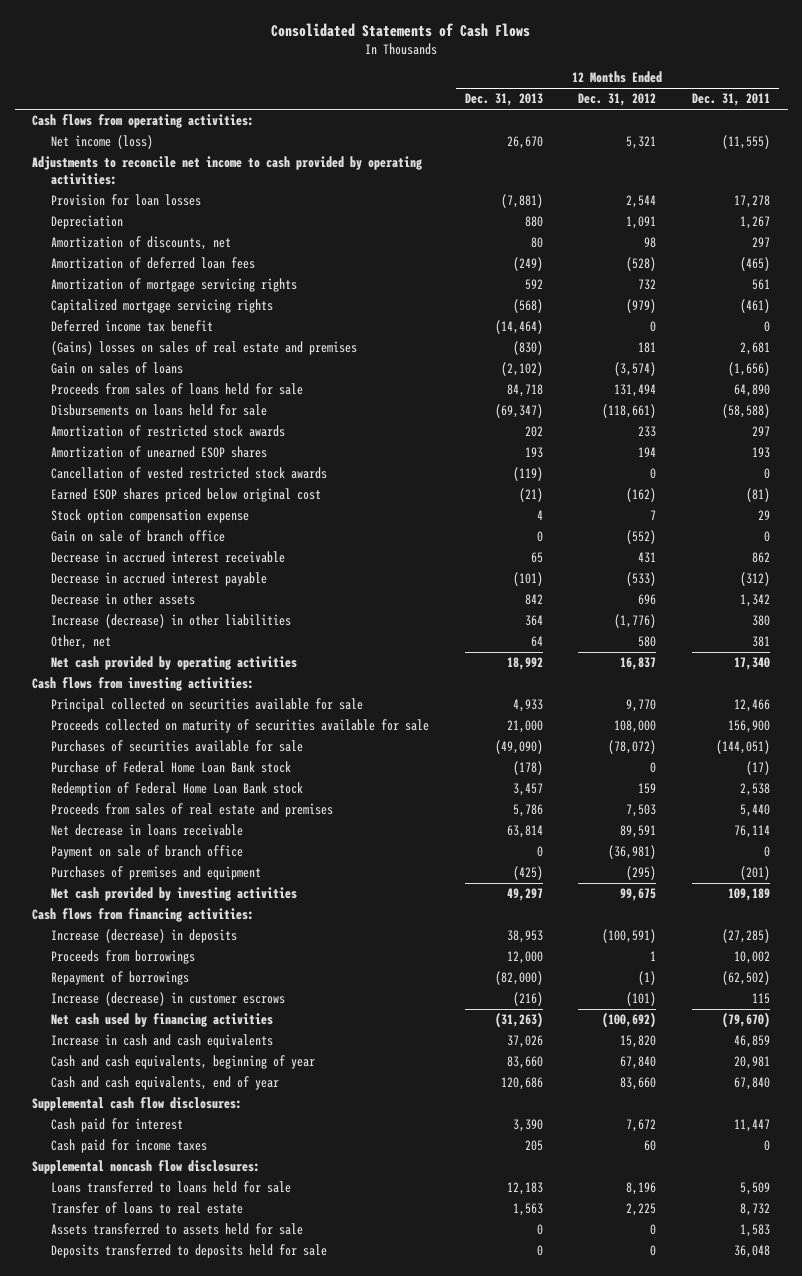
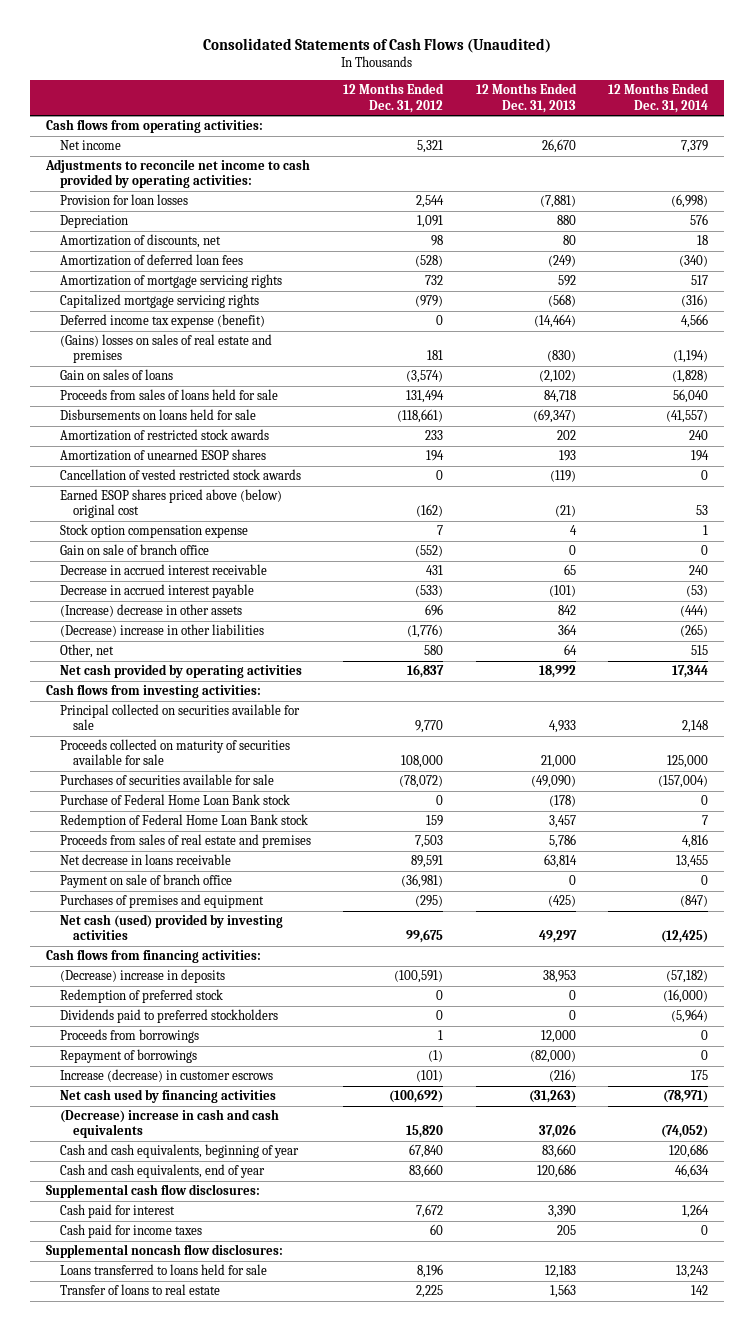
[271,22,531,37] Consolidated Statements of Cash Flows -> [203,38,552,54] Consolidated Statements of Cash Flows (Unaudited)
[691,93,770,107] Dec. 31, 2011 -> none
none -> [608,83,710,113] 12 Months Ended Dec. 31, 2014
[51,135,154,150] Net income (loss) -> [59,140,121,151] Net income
[51,320,214,333] Deferred income tax benefit -> [59,314,265,329] Deferred income tax expense (benefit)
[51,488,322,503] Earned ESOP shares priced below original cost -> [59,489,282,519] Earned ESOP shares priced above (below) original cost
[51,593,196,606] Decrease in other assets -> [59,604,242,618] (Increase) decrease in other assets
[51,614,292,629] Increase (decrease) in other liabilities -> [59,624,264,638] (Decrease) increase in other liabilities
[51,887,298,902] Net cash provided by investing activities -> [59,914,283,941] Net cash (used) provided by investing activities
[51,929,238,944] Increase (decrease) in deposits -> [59,969,225,984] (Decrease) increase in deposits
none -> [59,989,223,1004] Redemption of preferred stock
none -> [59,1009,278,1024] Dividends paid to preferred stockholders
[51,1034,274,1049] Increase in cash and cash equivalents -> [59,1109,279,1139] (Decrease) increase in cash and cash equivalents
[51,1223,304,1236] Assets transferred to assets held for sale -> none
[51,1244,328,1259] Deposits transferred to deposits held for sale -> none

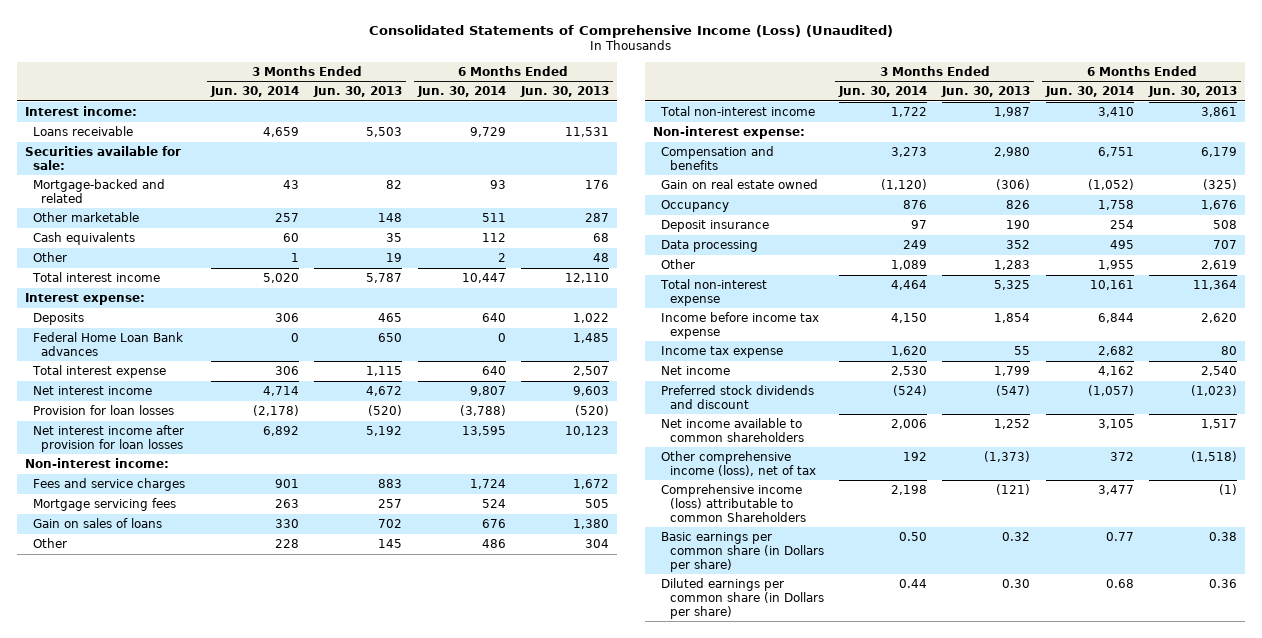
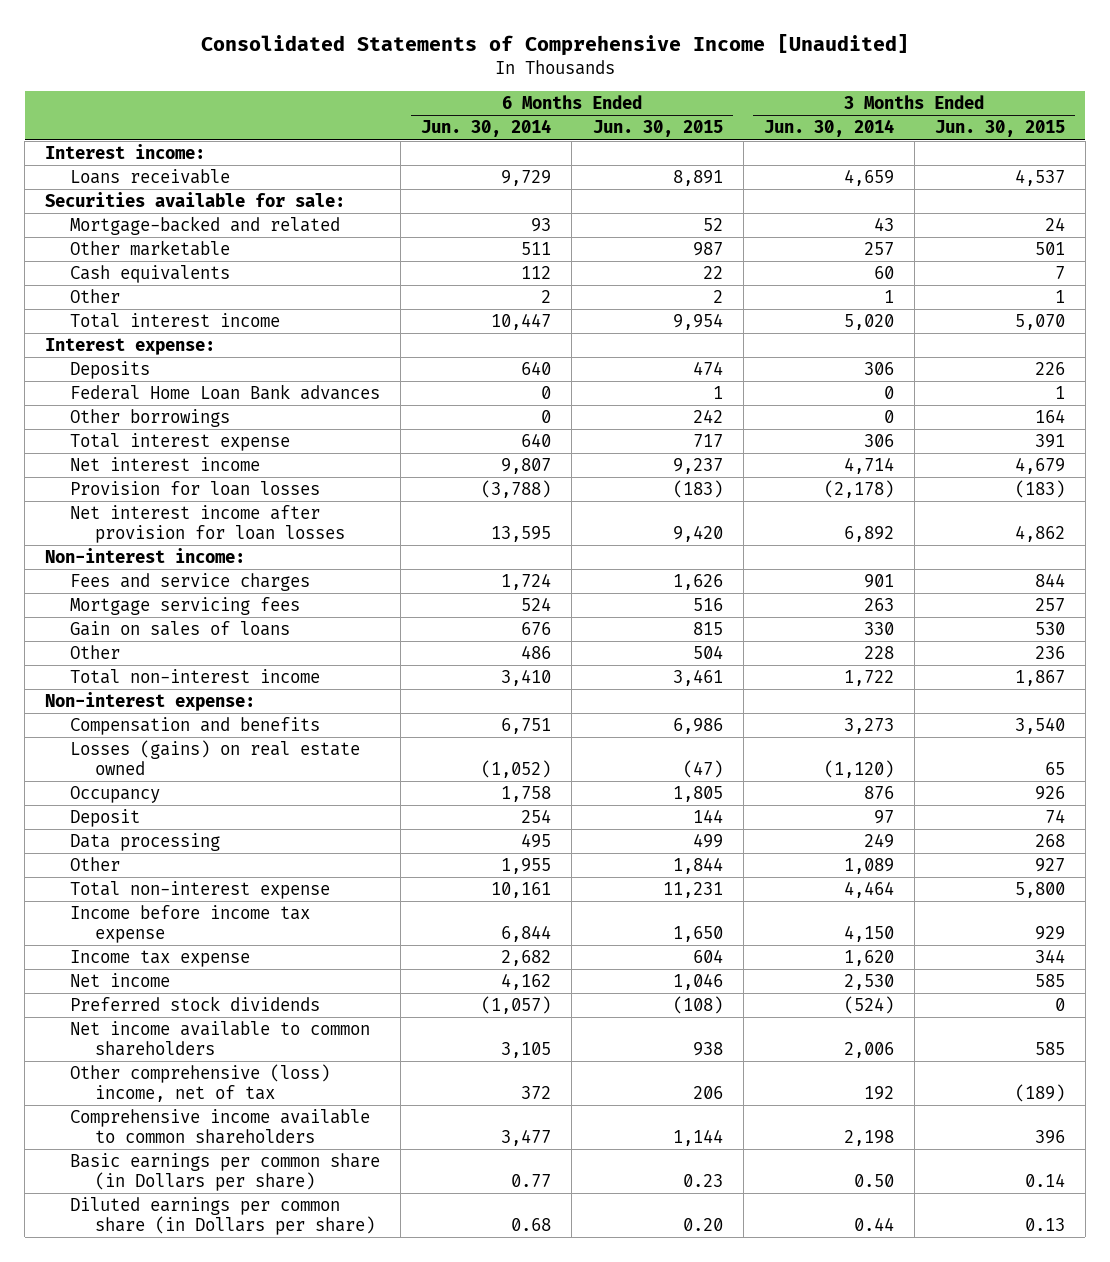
[369,25,894,39] Consolidated Statements of Comprehensive Income (Loss) (Unaudited) -> [200,33,909,56] Consolidated Statements of Comprehensive Income [Unaudited]
[313,86,403,98] Jun. 30, 2013 -> none
[520,86,610,98] Jun. 30, 2013 -> none
none -> [592,120,723,138] Jun. 30, 2015
none -> [934,120,1065,138] Jun. 30, 2015
none -> [70,409,231,428] Other borrowings
[661,178,819,189] Gain on real estate owned -> [70,740,361,775] Losses (gains) on real estate owned
[661,219,770,232] Deposit insurance -> [70,809,141,828] Deposit
[661,384,815,409] Preferred stock dividends and discount -> [70,996,321,1012] Preferred stock dividends
[661,450,816,476] Other comprehensive income (loss), net of tax -> [70,1064,331,1102] Other comprehensive (loss) income, net of tax
[661,483,806,522] Comprehensive income (loss) attributable to common Shareholders -> [70,1109,371,1144] Comprehensive income available to common shareholders

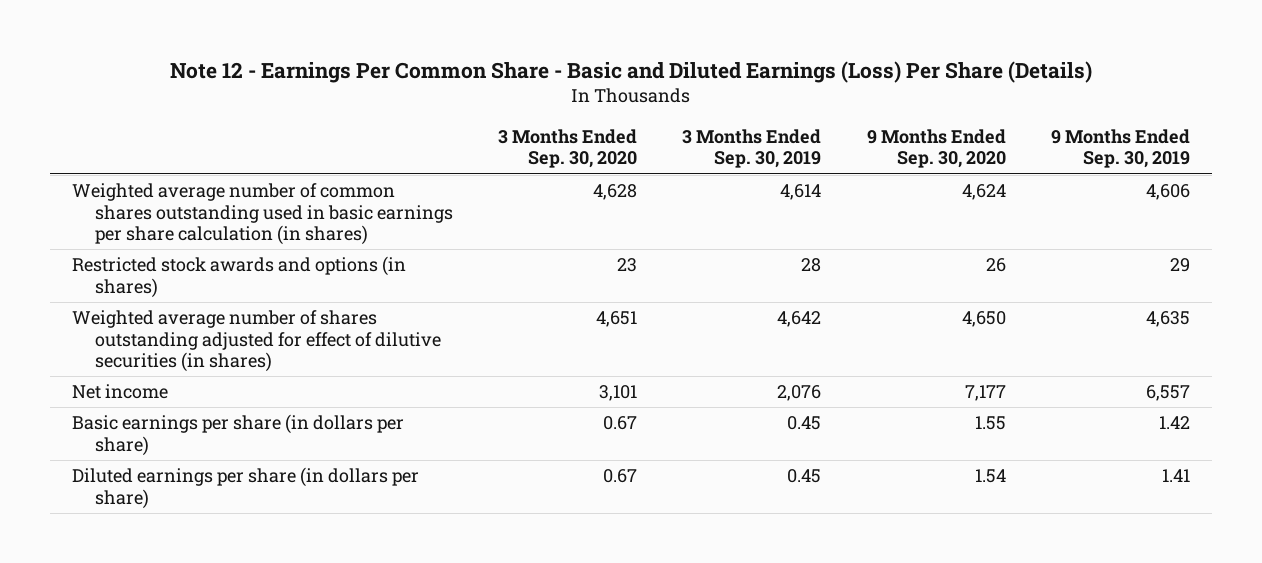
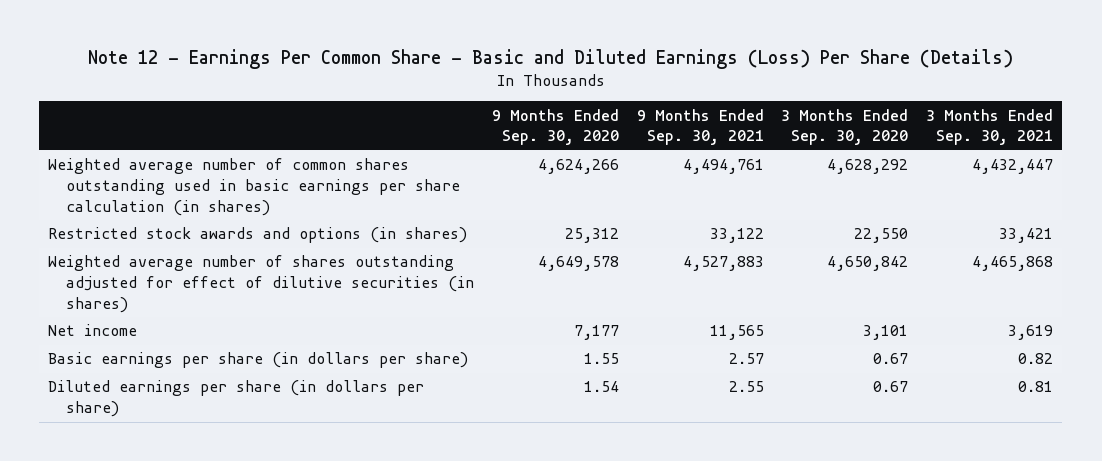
[682,128,822,169] 3 Months Ended Sep. 30, 2019 -> none
[1050,128,1190,169] 9 Months Ended Sep. 30, 2019 -> none
none -> [636,108,764,146] 9 Months Ended Sep. 30, 2021
none -> [926,108,1054,146] 3 Months Ended Sep. 30, 2021
[593,184,638,201] 4,628 -> [827,159,909,175] 4,628,292
[961,184,1006,201] 4,624 -> [537,159,619,175] 4,624,266
[617,258,638,273] 23 -> [854,228,909,244] 22,550
[985,258,1006,273] 26 -> [564,228,619,244] 25,312
[596,311,638,328] 4,651 -> [827,256,909,272] 4,650,842
[961,311,1006,328] 4,650 -> [537,256,619,272] 4,649,578

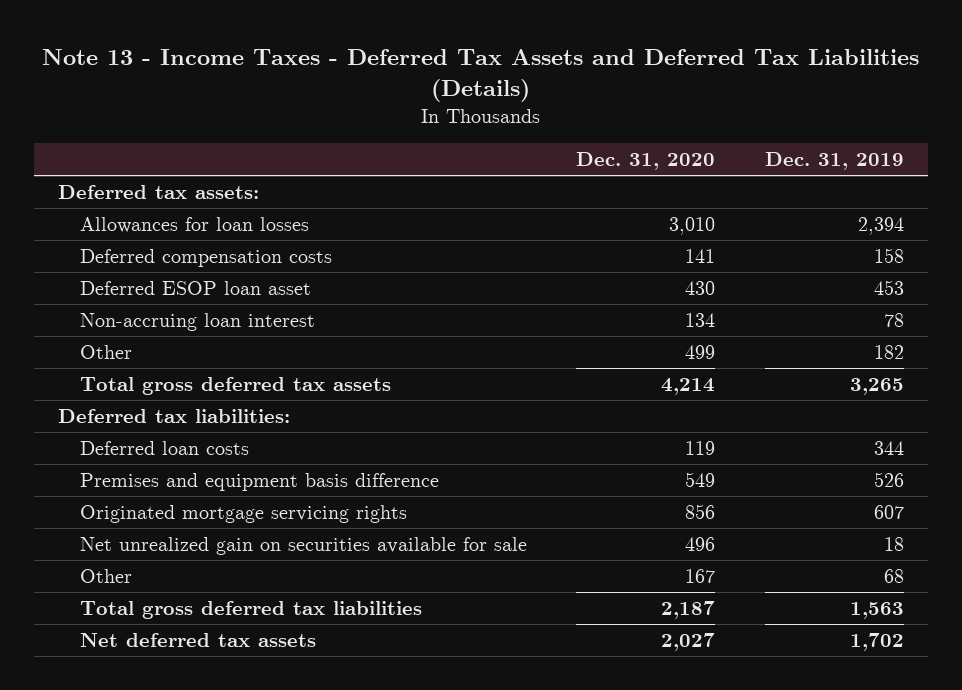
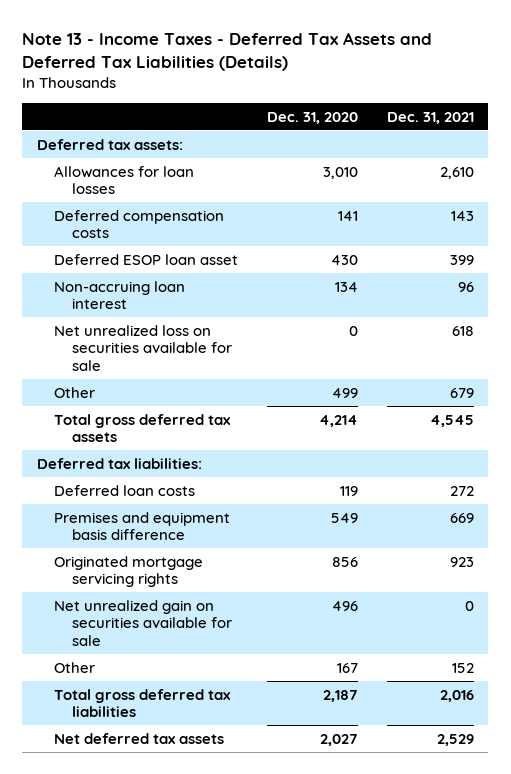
[764,152,904,171] Dec. 31, 2019 -> none
none -> [386,111,474,124] Dec. 31, 2021
none -> [54,324,233,372] Net unrealized loss on securities available for sale

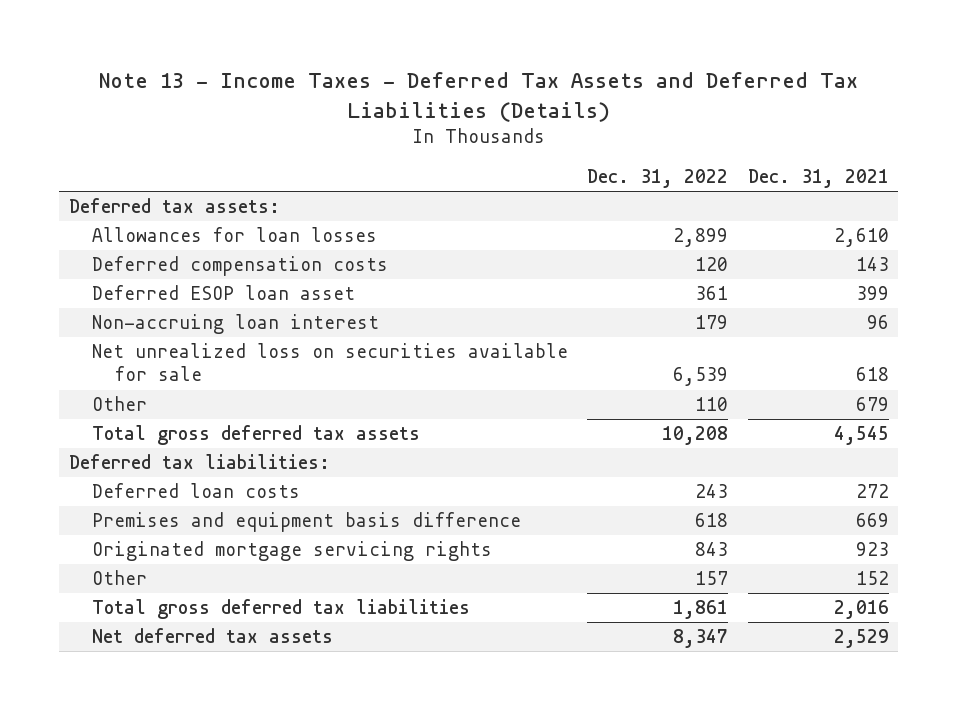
[267,111,359,124] Dec. 31, 2020 -> none
none -> [587,168,729,188] Dec. 31, 2022
[54,599,233,647] Net unrealized gain on securities available for sale -> none

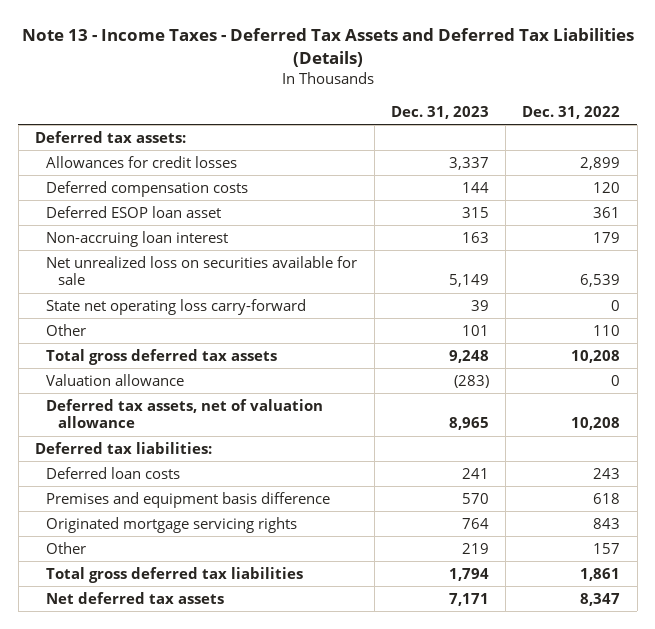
[747,168,889,188] Dec. 31, 2021 -> none
none -> [390,105,489,119] Dec. 31, 2023
[91,227,377,243] Allowances for loan losses -> [46,155,238,168] Allowances for credit losses
none -> [46,298,307,315] State net operating loss carry-forward
none -> [46,373,185,386] Valuation allowance
none -> [46,398,324,429] Deferred tax assets, net of valuation allowance

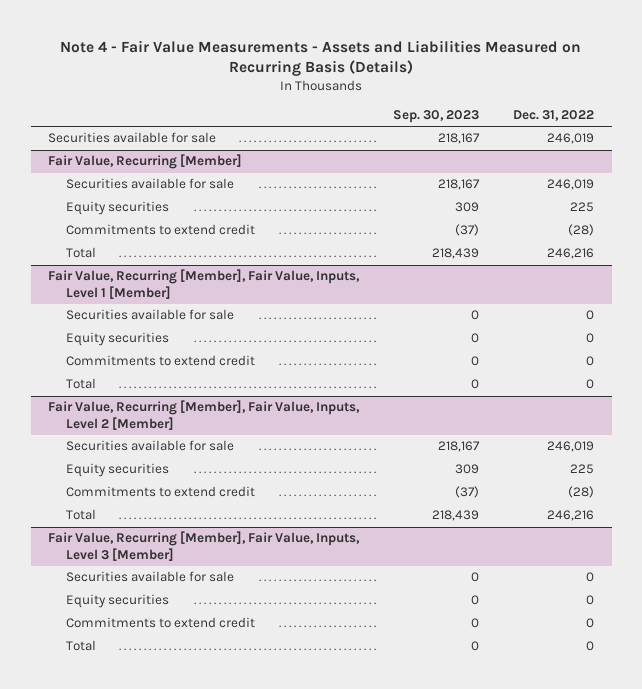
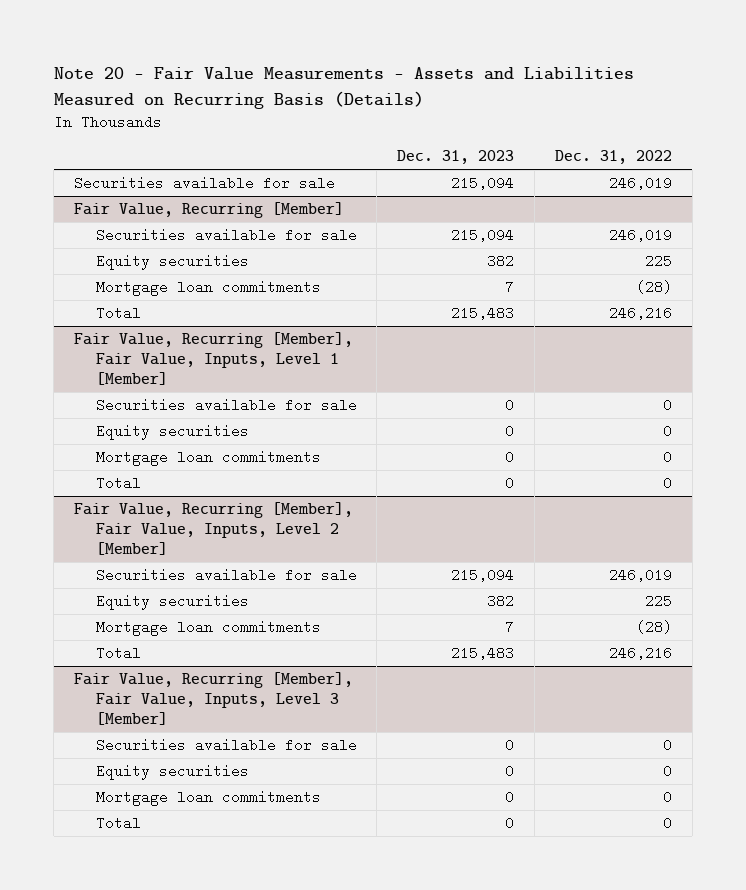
[60,39,582,77] Note 4 - Fair Value Measurements - Assets and Liabilities Measured on Recurring Basis (Details) -> [53,67,634,109] Note 20 - Fair Value Measurements - Assets and Liabilities Measured on Recurring Basis (Details)
[393,109,480,123] Sep. 30, 2023 -> none
none -> [397,150,515,165] Dec. 31, 2023
[66,224,256,236] Commitments to extend credit -> none
none -> [95,280,321,297] Mortgage loan commitments
[66,355,256,367] Commitments to extend credit -> none
none -> [95,450,321,467] Mortgage loan commitments
[66,486,256,498] Commitments to extend credit -> none
none -> [95,620,321,637] Mortgage loan commitments
[66,617,256,629] Commitments to extend credit -> none
none -> [95,790,321,807] Mortgage loan commitments

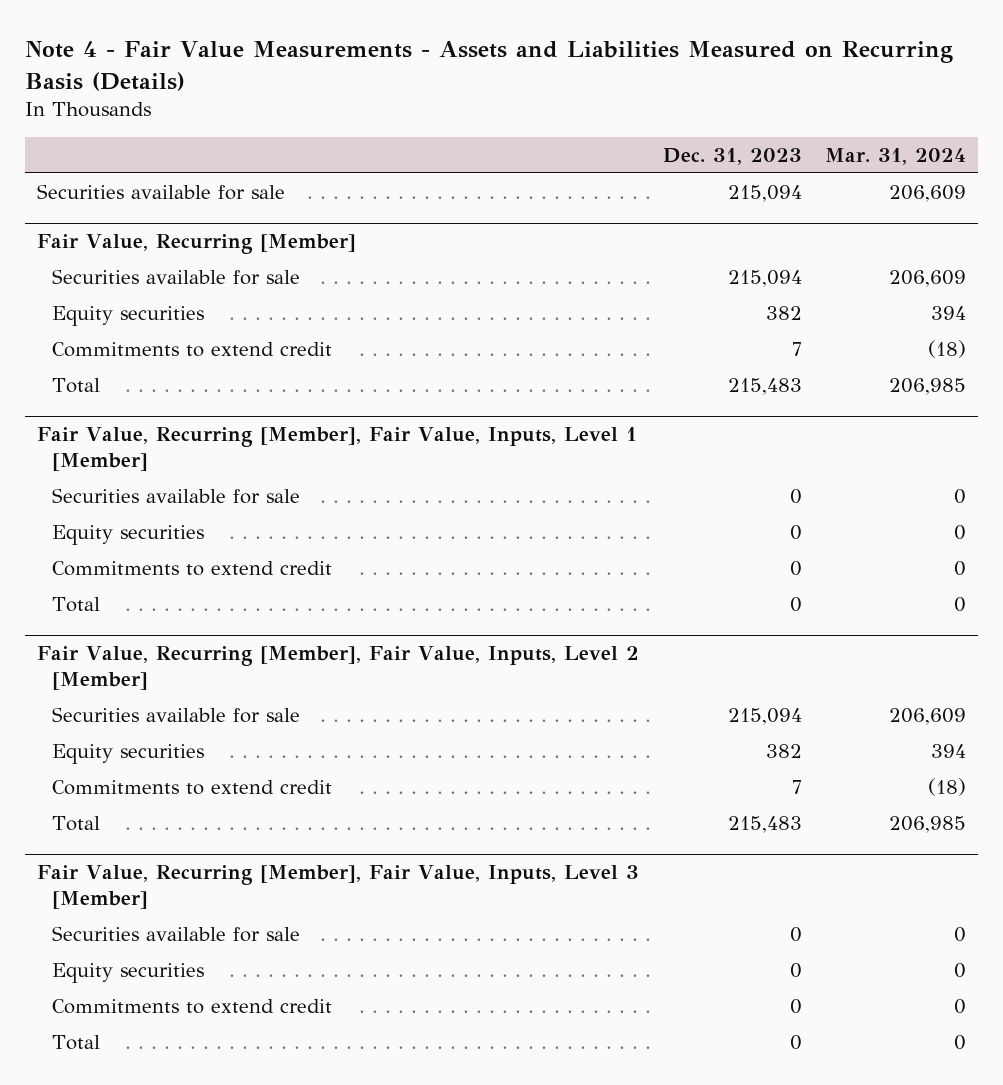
[53,67,634,109] Note 20 - Fair Value Measurements - Assets and Liabilities Measured on Recurring Basis (Details) -> [24,40,953,91] Note 4 - Fair Value Measurements - Assets and Liabilities Measured on Recurring Basis (Details)
[554,150,672,165] Dec. 31, 2022 -> none
none -> [825,147,967,165] Mar. 31, 2024
[95,280,321,297] Mortgage loan commitments -> none
none -> [51,341,332,357] Commitments to extend credit
[95,450,321,467] Mortgage loan commitments -> none
none -> [51,560,332,576] Commitments to extend credit
[95,620,321,637] Mortgage loan commitments -> none
none -> [51,779,332,795] Commitments to extend credit
[95,790,321,807] Mortgage loan commitments -> none
none -> [51,998,332,1014] Commitments to extend credit

